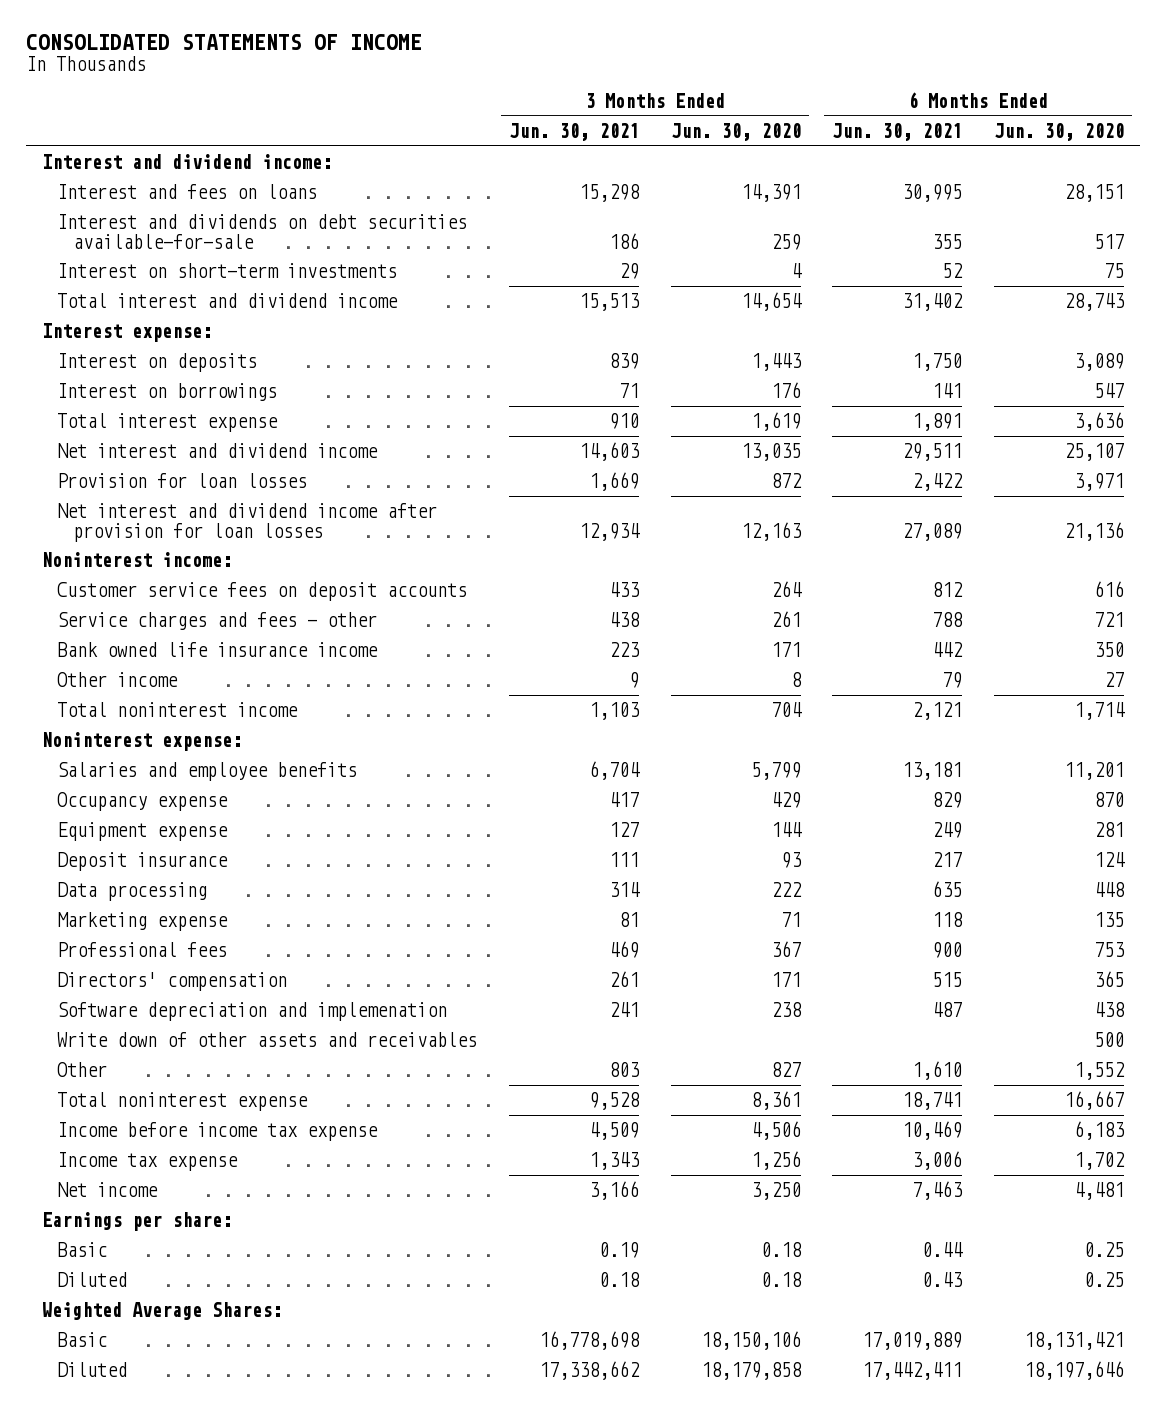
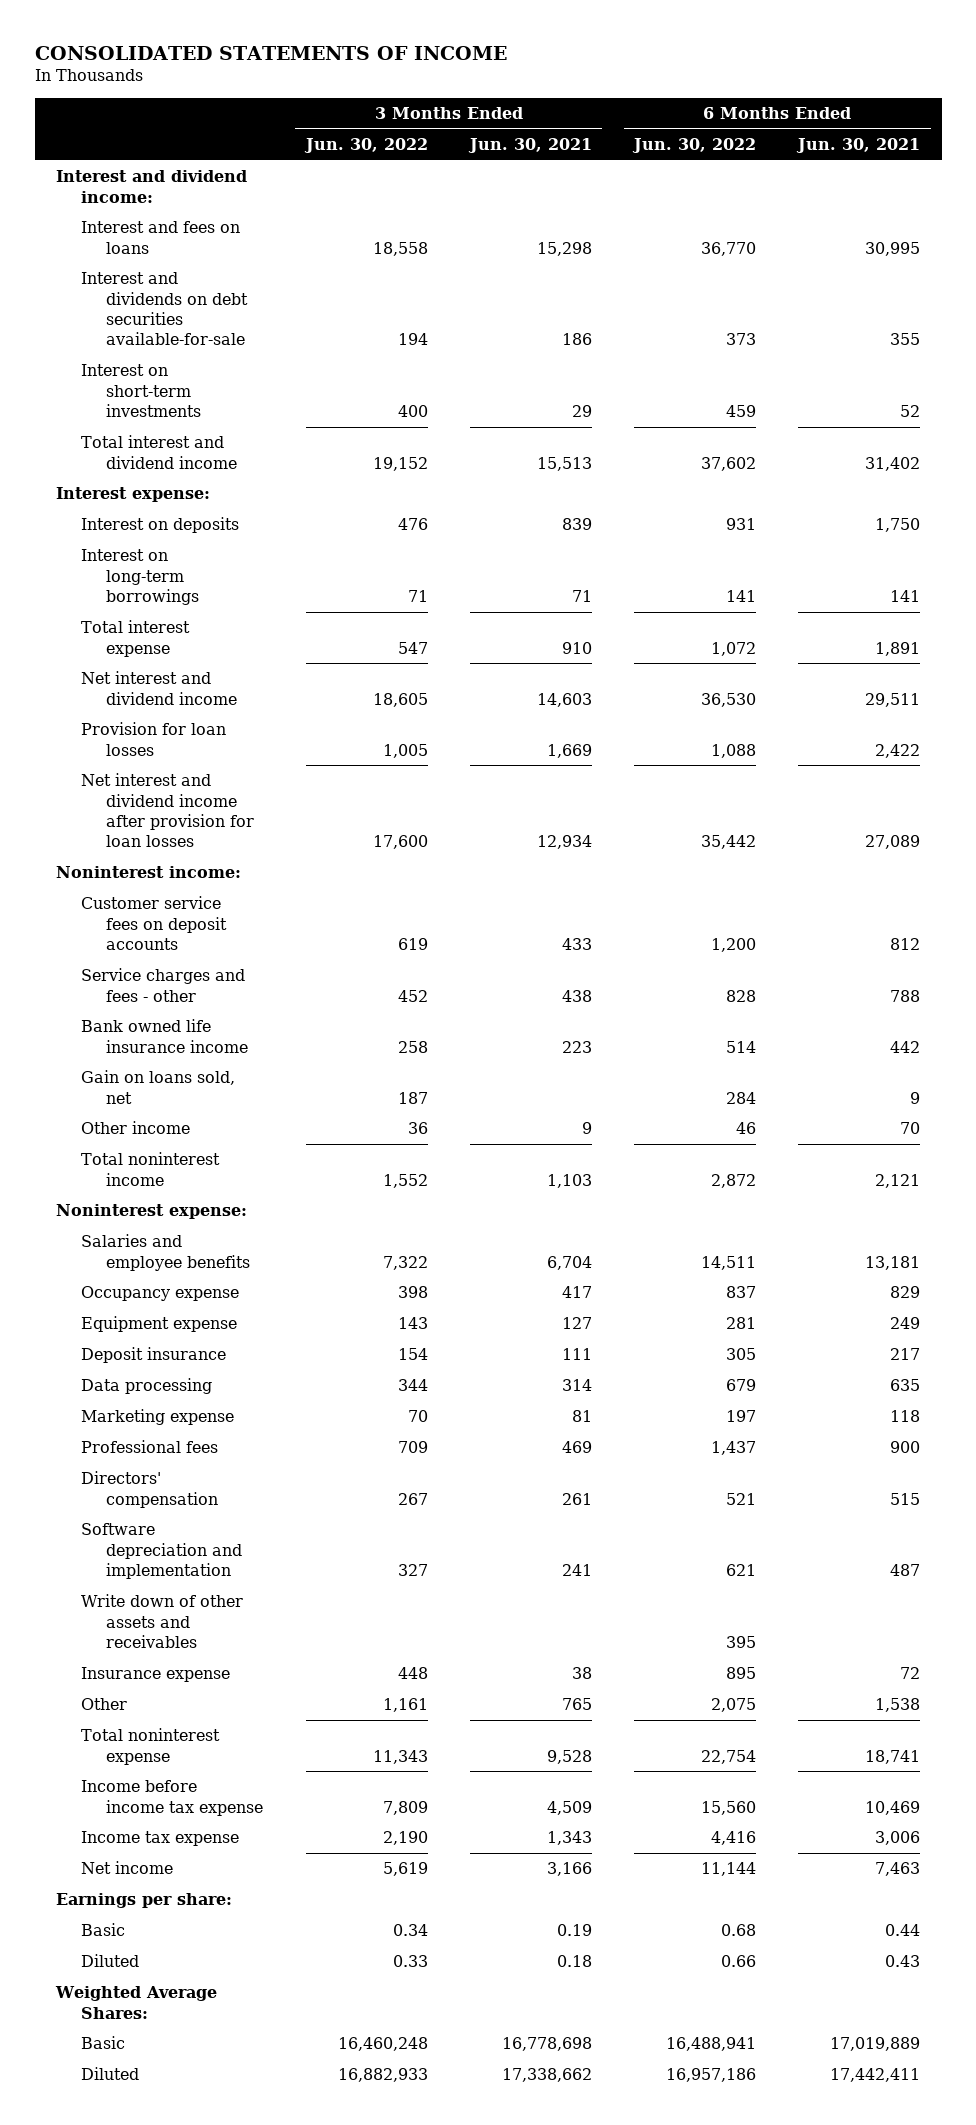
[670,122,801,141] Jun. 30, 2020 -> none
[993,122,1124,141] Jun. 30, 2020 -> none
none -> [303,138,428,154] Jun. 30, 2022
none -> [632,138,757,154] Jun. 30, 2022
[57,382,278,401] Interest on borrowings -> [81,549,200,605] Interest on long-term borrowings
none -> [81,1070,236,1104] Gain on loans sold, net
[942,671,963,688] 79 -> [900,1122,921,1135] 70
[57,1001,448,1021] Software depreciation and implemenation -> [81,1523,243,1579] Software depreciation and implementation
none -> [81,1667,231,1683] Insurance expense
[609,1061,641,1077] 803 -> [561,1698,592,1711] 765
[912,1060,963,1080] 1,610 -> [875,1698,921,1713] 1,538

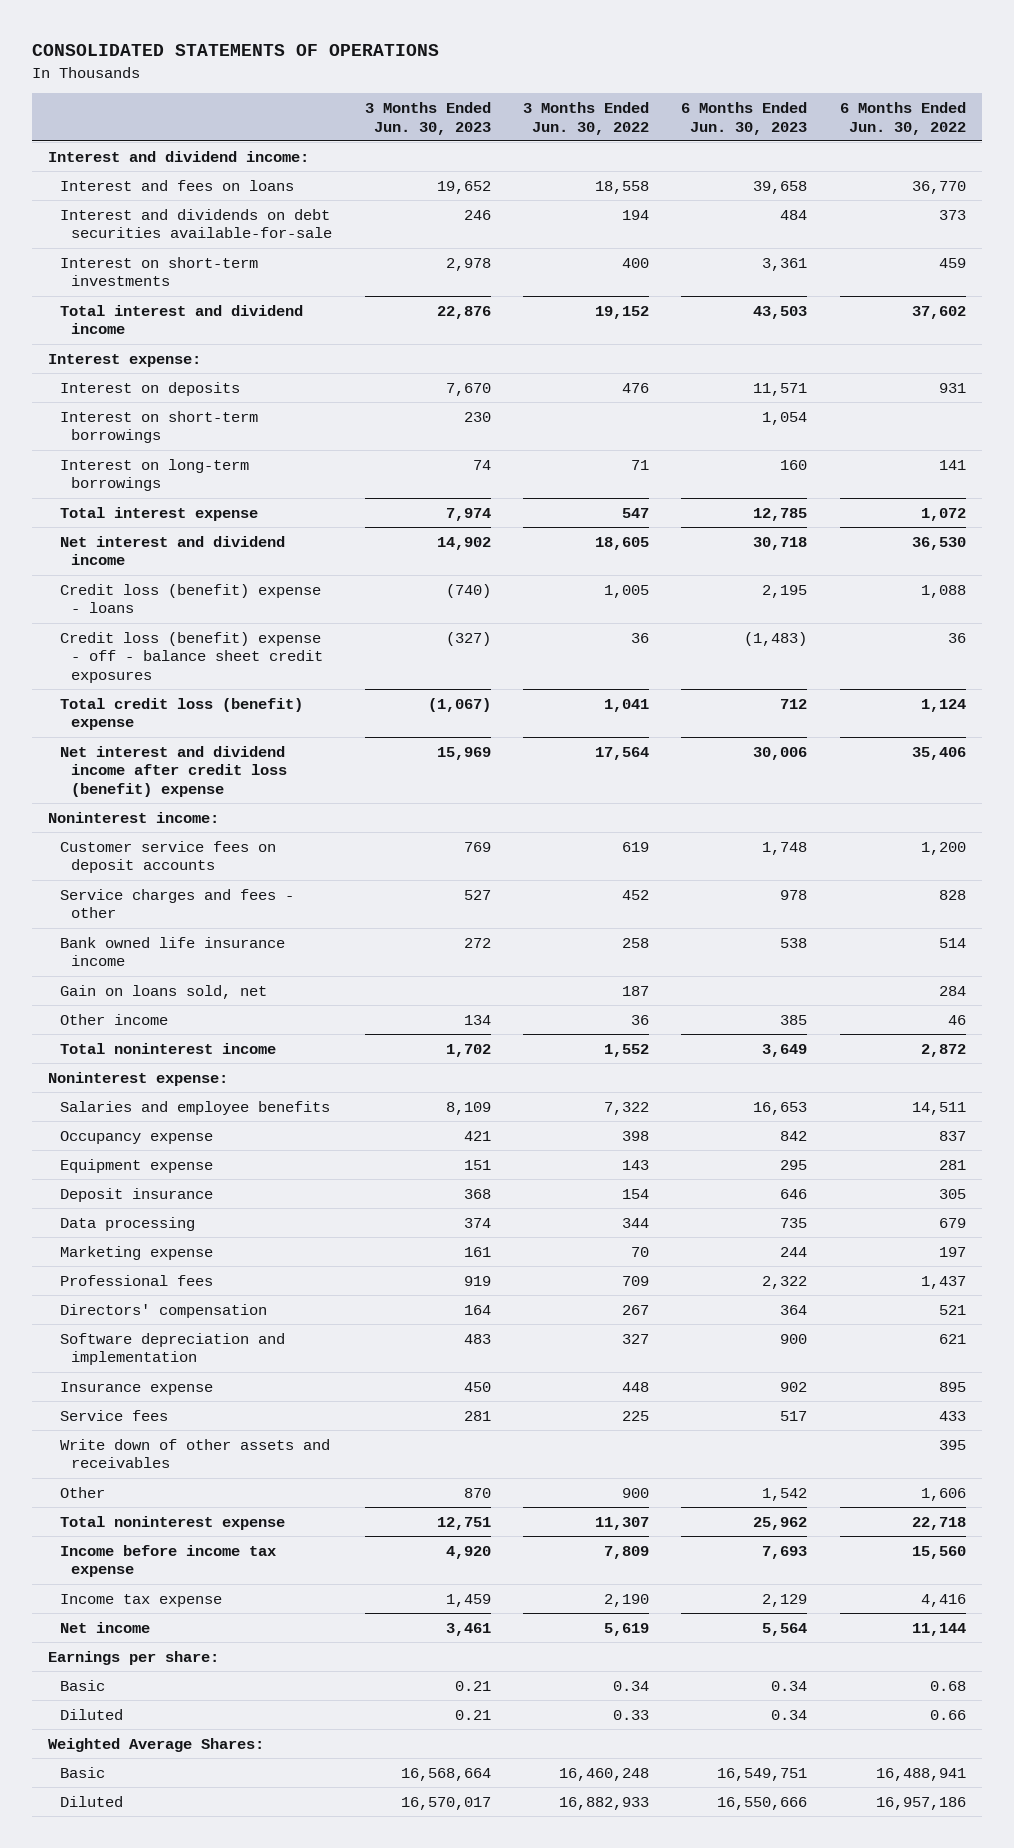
[34,45,507,60] CONSOLIDATED STATEMENTS OF INCOME -> [31,44,439,57] CONSOLIDATED STATEMENTS OF OPERATIONS
[467,138,592,154] Jun. 30, 2021 -> none
[796,138,921,154] Jun. 30, 2021 -> none
none -> [364,101,491,135] 3 Months Ended Jun. 30, 2023
none -> [681,101,808,135] 6 Months Ended Jun. 30, 2023
none -> [59,410,258,444] Interest on short-term borrowings
[81,722,227,756] Provision for loan losses -> [59,583,321,614] Credit loss (benefit) expense - loans
none -> [59,631,324,684] Credit loss (benefit) expense - off - balance sheet credit exposures
none -> [59,697,303,731] Total credit loss (benefit) expense
[81,773,255,848] Net interest and dividend income after provision for loan losses -> [59,745,288,798] Net interest and dividend income after credit loss (benefit) expense
[372,835,428,850] 17,600 -> [594,746,649,760] 17,564
[701,835,757,850] 35,442 -> [911,746,966,760] 35,406
none -> [59,1409,168,1421] Service fees
[81,1594,244,1648] Write down of other assets and receivables -> [59,1438,330,1469] Write down of other assets and receivables
[382,1698,428,1713] 1,161 -> [621,1487,649,1498] 900
[711,1698,757,1713] 2,075 -> [920,1487,966,1501] 1,606
[372,1749,428,1764] 11,343 -> [594,1516,649,1530] 11,307
[701,1749,757,1764] 22,754 -> [911,1516,966,1530] 22,718

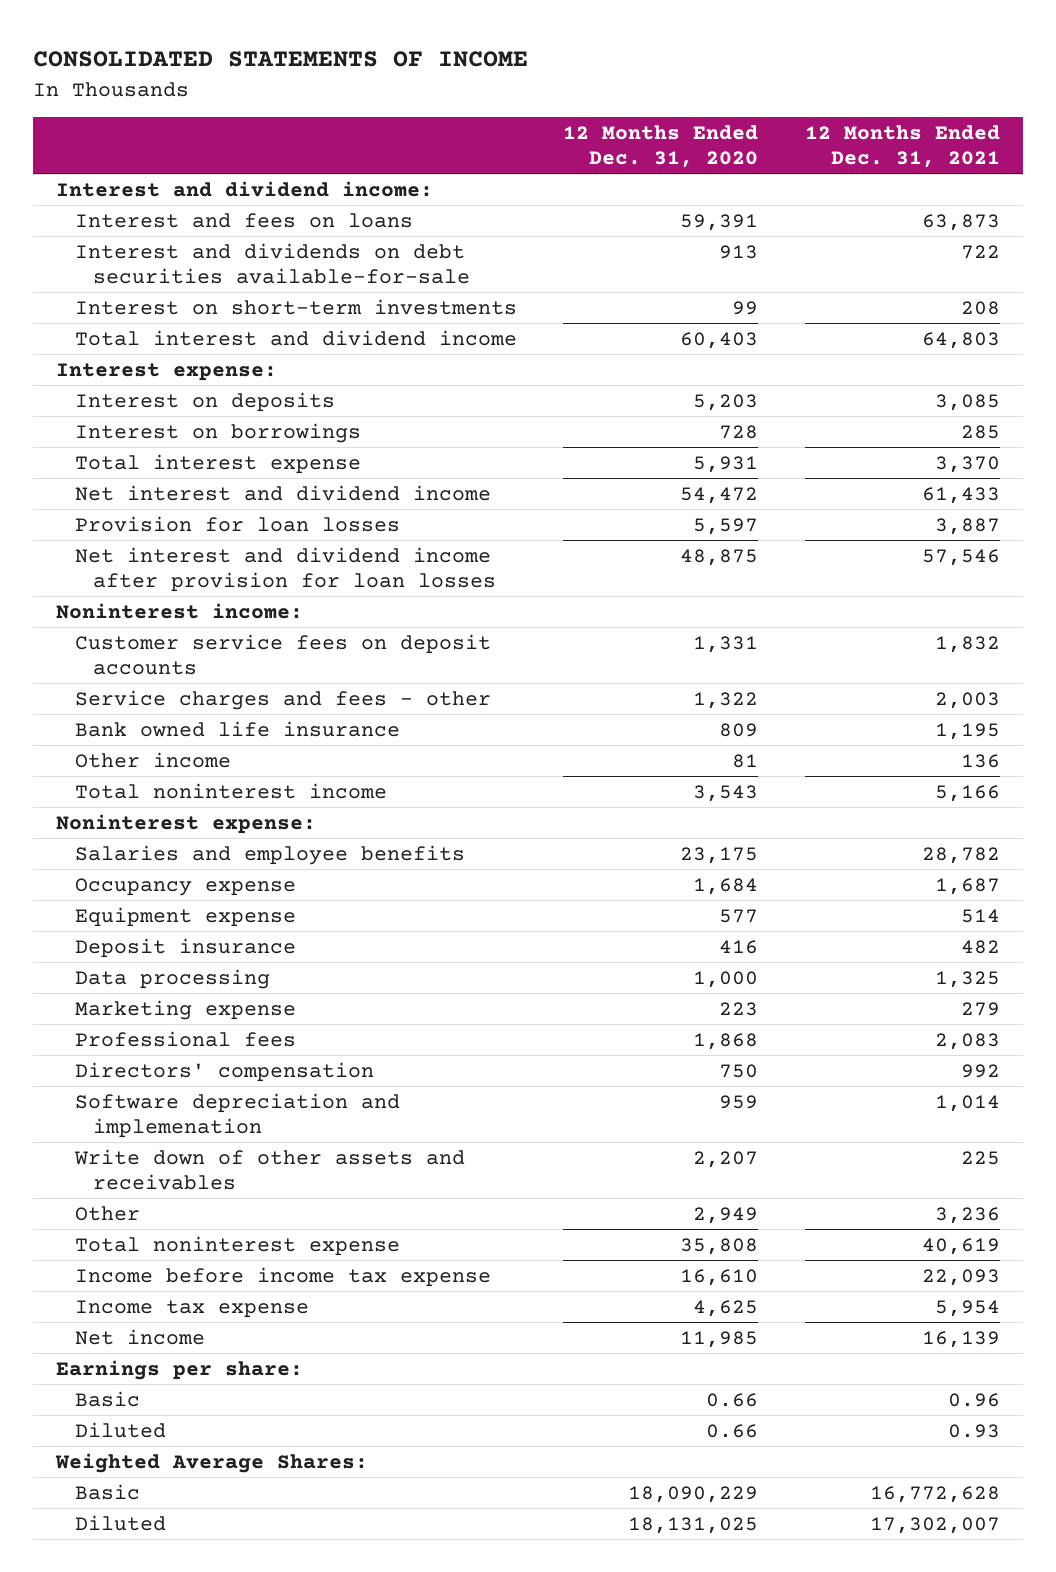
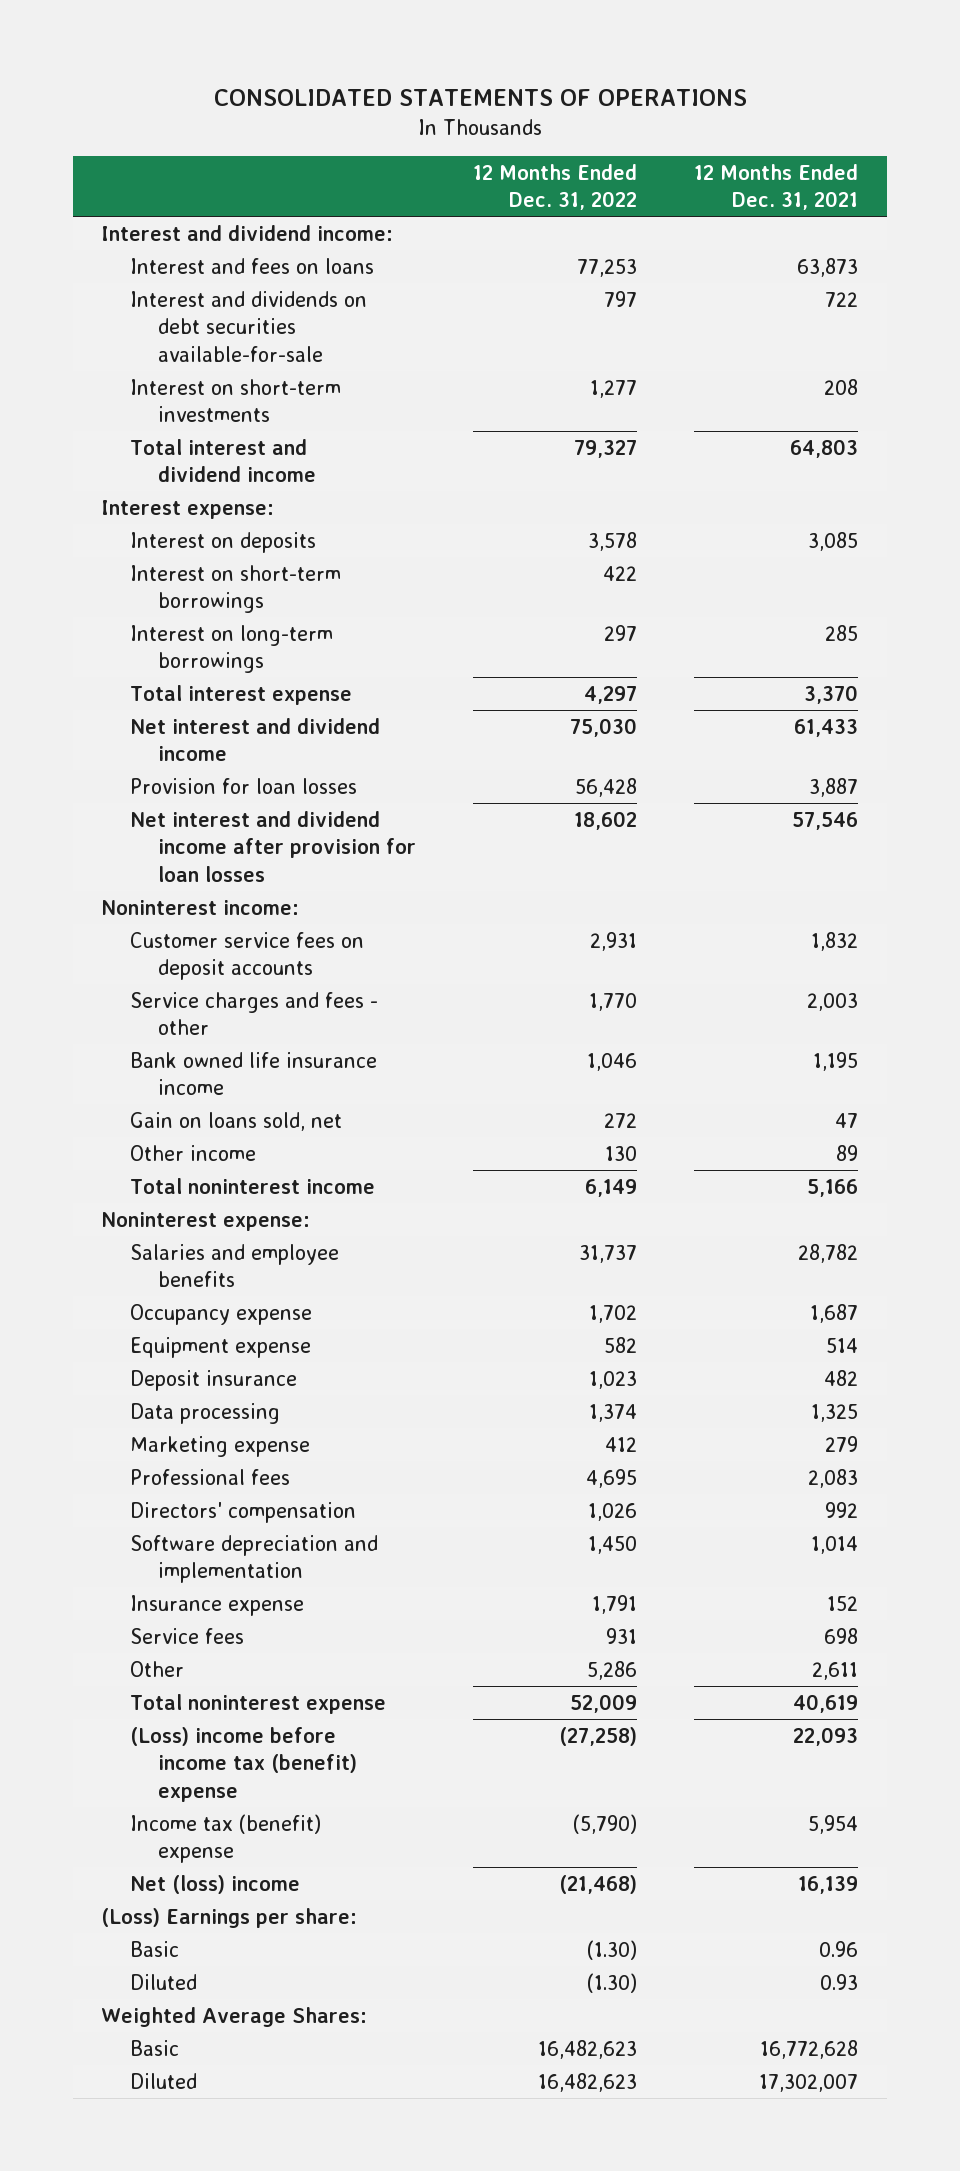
[32,51,528,68] CONSOLIDATED STATEMENTS OF INCOME -> [213,89,747,107] CONSOLIDATED STATEMENTS OF OPERATIONS
[563,124,759,169] 12 Months Ended Dec. 31, 2020 -> none
none -> [473,163,638,211] 12 Months Ended Dec. 31, 2022
none -> [129,564,341,614] Interest on short-term borrowings
[74,422,361,443] Interest on borrowings -> [129,624,333,674] Interest on long-term borrowings
[74,720,400,737] Bank owned life insurance -> [129,1051,377,1096] Bank owned life insurance income
none -> [129,1111,342,1131] Gain on loans sold, net
[960,753,1000,768] 136 -> [836,1144,859,1161] 89
[73,1148,465,1190] Write down of other assets and receivables -> none
[74,1092,400,1138] Software depreciation and implemenation -> [129,1534,378,1584] Software depreciation and implementation
none -> [129,1594,304,1616] Insurance expense
none -> [129,1627,244,1644] Service fees
[934,1206,1000,1224] 3,236 -> [812,1661,859,1680] 2,611
[74,1266,491,1287] Income before income tax expense -> [129,1726,358,1802] (Loss) income before income tax (benefit) expense
[74,1299,309,1318] Income tax expense -> [129,1813,321,1864] Income tax (benefit) expense
[74,1328,205,1345] Net income -> [129,1874,300,1894] Net (loss) income
[56,1359,304,1380] Earnings per share: -> [101,1907,358,1928] (Loss) Earnings per share:

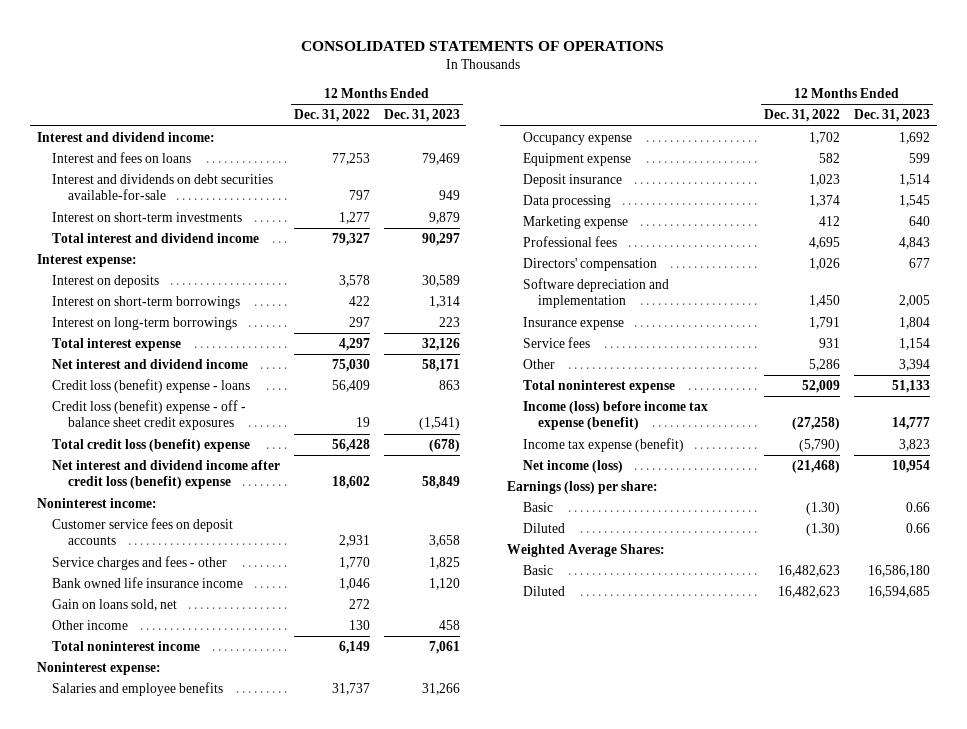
[694,163,859,211] 12 Months Ended Dec. 31, 2021 -> none
none -> [383,109,460,123] Dec. 31, 2023
[129,777,357,794] Provision for loan losses -> [52,379,251,394] Credit loss (benefit) expense - loans
[575,777,638,797] 56,428 -> [331,380,370,393] 56,409
none -> [52,400,247,431] Credit loss (benefit) expense - off - balance sheet credit exposures
none -> [52,439,251,453] Total credit loss (benefit) expense
[129,810,417,882] Net interest and dividend income after provision for loan losses -> [52,460,281,490] Net interest and dividend income after credit loss (benefit) expense
[129,1726,358,1802] (Loss) income before income tax (benefit) expense -> [522,401,708,431] Income (loss) before income tax expense (benefit)
[129,1813,321,1864] Income tax (benefit) expense -> [522,438,684,453] Income tax expense (benefit)
[129,1874,300,1894] Net (loss) income -> [522,460,623,474] Net income (loss)
[101,1907,358,1928] (Loss) Earnings per share: -> [507,481,659,495] Earnings (loss) per share:

